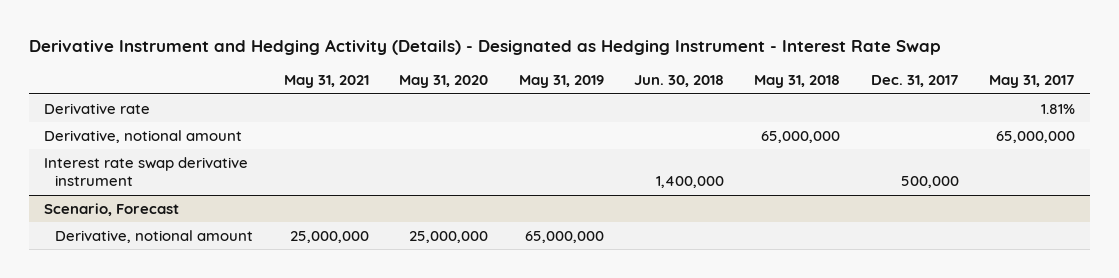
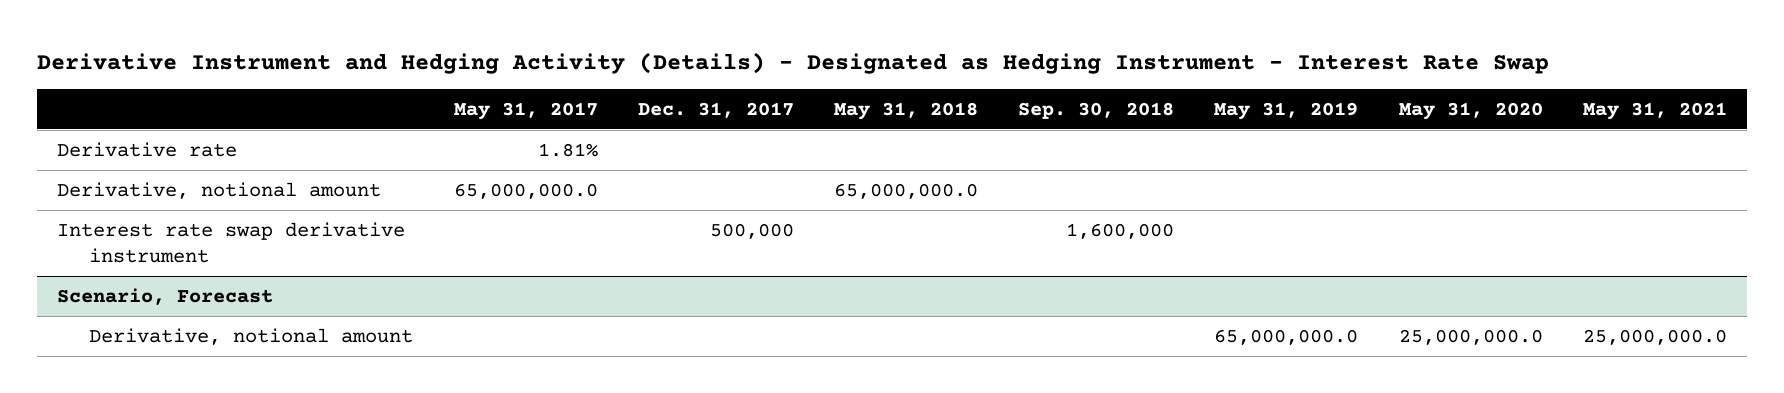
[633,75,724,88] Jun. 30, 2018 -> none
none -> [1018,101,1175,119] Sep. 30, 2018
[761,130,841,143] 65,000,000 -> [833,182,978,199] 65,000,000.0
[996,130,1076,143] 65,000,000 -> [453,182,598,199] 65,000,000.0
[289,230,369,243] 25,000,000 -> [1582,328,1727,345] 25,000,000.0
[409,230,489,243] 25,000,000 -> [1398,328,1543,345] 25,000,000.0
[524,230,604,243] 65,000,000 -> [1214,328,1359,345] 65,000,000.0

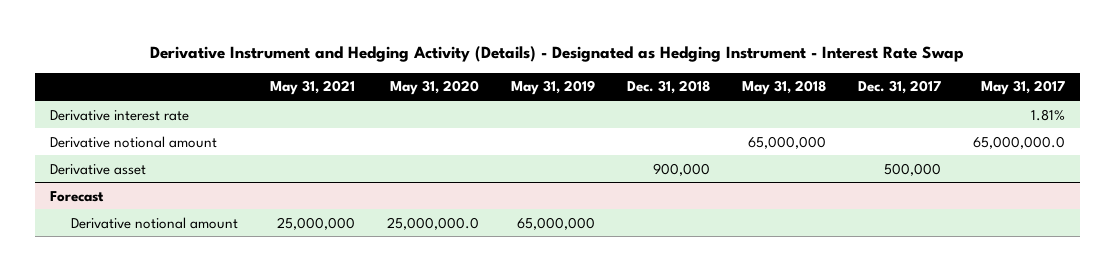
[1018,101,1175,119] Sep. 30, 2018 -> none
none -> [626,80,710,95] Dec. 31, 2018
[56,141,237,157] Derivative rate -> [50,109,190,121] Derivative interest rate
[56,181,381,199] Derivative, notional amount -> [50,135,218,148] Derivative notional amount
[833,182,978,199] 65,000,000.0 -> [747,135,826,149] 65,000,000
[56,221,405,263] Interest rate swap derivative instrument -> [50,163,147,175] Derivative asset
[56,287,273,305] Scenario, Forecast -> [50,190,105,202] Forecast
[89,327,414,345] Derivative, notional amount -> [71,216,239,229] Derivative notional amount
[1214,328,1359,345] 65,000,000.0 -> [517,216,596,230] 65,000,000
[1582,328,1727,345] 25,000,000.0 -> [277,216,356,230] 25,000,000

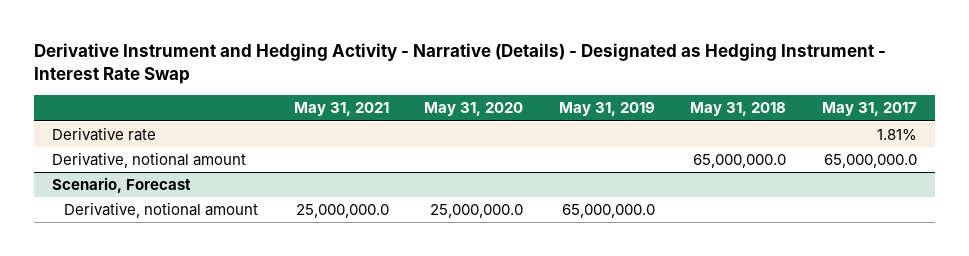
[150,45,965,62] Derivative Instrument and Hedging Activity (Details) - Designated as Hedging Instrument - Interest Rate Swap -> [34,43,887,85] Derivative Instrument and Hedging Activity - Narrative (Details) - Designated as Hedging Instrument - Interest Rate Swap
[626,80,710,95] Dec. 31, 2018 -> none
[857,80,941,95] Dec. 31, 2017 -> none
[50,163,147,175] Derivative asset -> none
[50,109,190,121] Derivative interest rate -> [51,127,156,142] Derivative rate
[50,135,218,148] Derivative notional amount -> [51,152,246,169] Derivative, notional amount
[747,135,826,149] 65,000,000 -> [693,154,787,169] 65,000,000.0
[50,190,105,202] Forecast -> [51,177,191,194] Scenario, Forecast
[71,216,239,229] Derivative notional amount -> [63,202,258,219] Derivative, notional amount
[277,216,356,230] 25,000,000 -> [295,204,389,219] 25,000,000.0
[517,216,596,230] 65,000,000 -> [561,204,655,219] 65,000,000.0

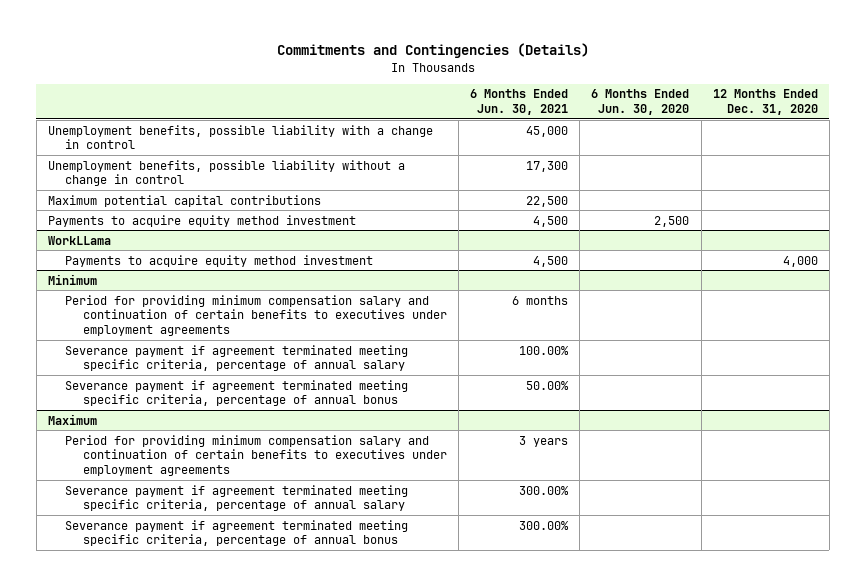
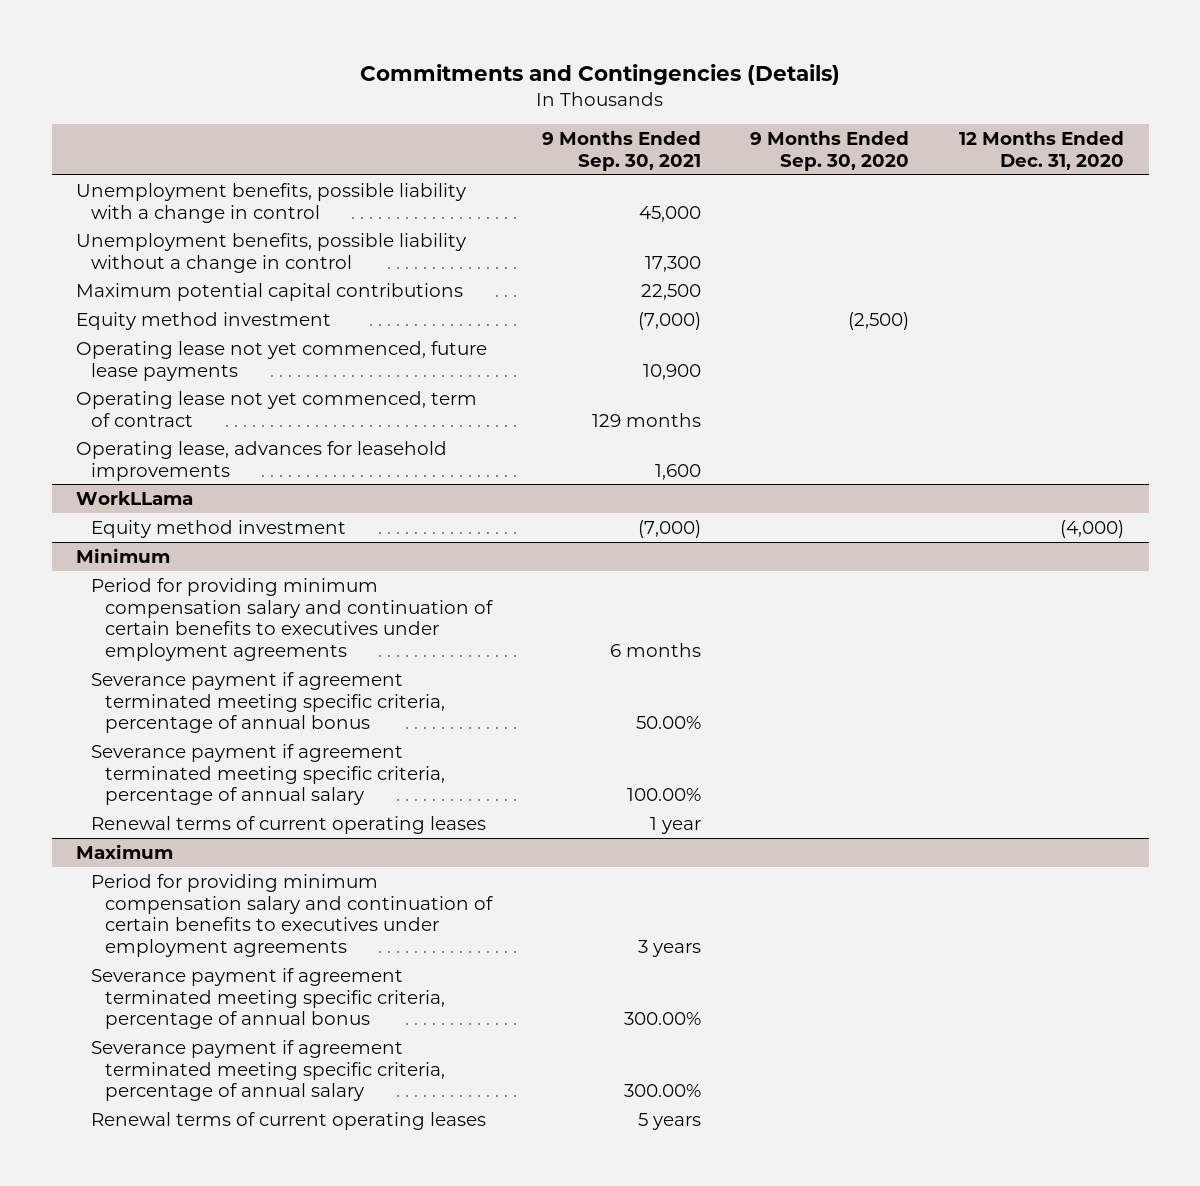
[470,89,569,116] 6 Months Ended Jun. 30, 2021 -> none
[591,89,690,116] 6 Months Ended Jun. 30, 2020 -> none
none -> [541,131,701,172] 9 Months Ended Sep. 30, 2021
none -> [750,131,910,172] 9 Months Ended Sep. 30, 2020
[47,214,356,227] Payments to acquire equity method investment -> [76,311,332,330] Equity method investment
none -> [76,340,488,381] Operating lease not yet commenced, future lease payments
none -> [76,390,478,427] Operating lease not yet commenced, term of contract
none -> [76,440,448,481] Operating lease, advances for leasehold improvements
[65,254,374,267] Payments to acquire equity method investment -> [90,519,346,538] Equity method investment
[782,255,818,267] 4,000 -> [1059,519,1124,538] (4,000)
[65,344,409,372] Severance payment if agreement terminated meeting specific criteria, percentage of annual salary -> [90,743,446,806] Severance payment if agreement terminated meeting specific criteria, percentage of annual salary
none -> [90,815,486,834] Renewal terms of current operating leases
[65,484,409,512] Severance payment if agreement terminated meeting specific criteria, percentage of annual salary -> [90,1039,446,1102] Severance payment if agreement terminated meeting specific criteria, percentage of annual salary
none -> [90,1111,486,1130] Renewal terms of current operating leases

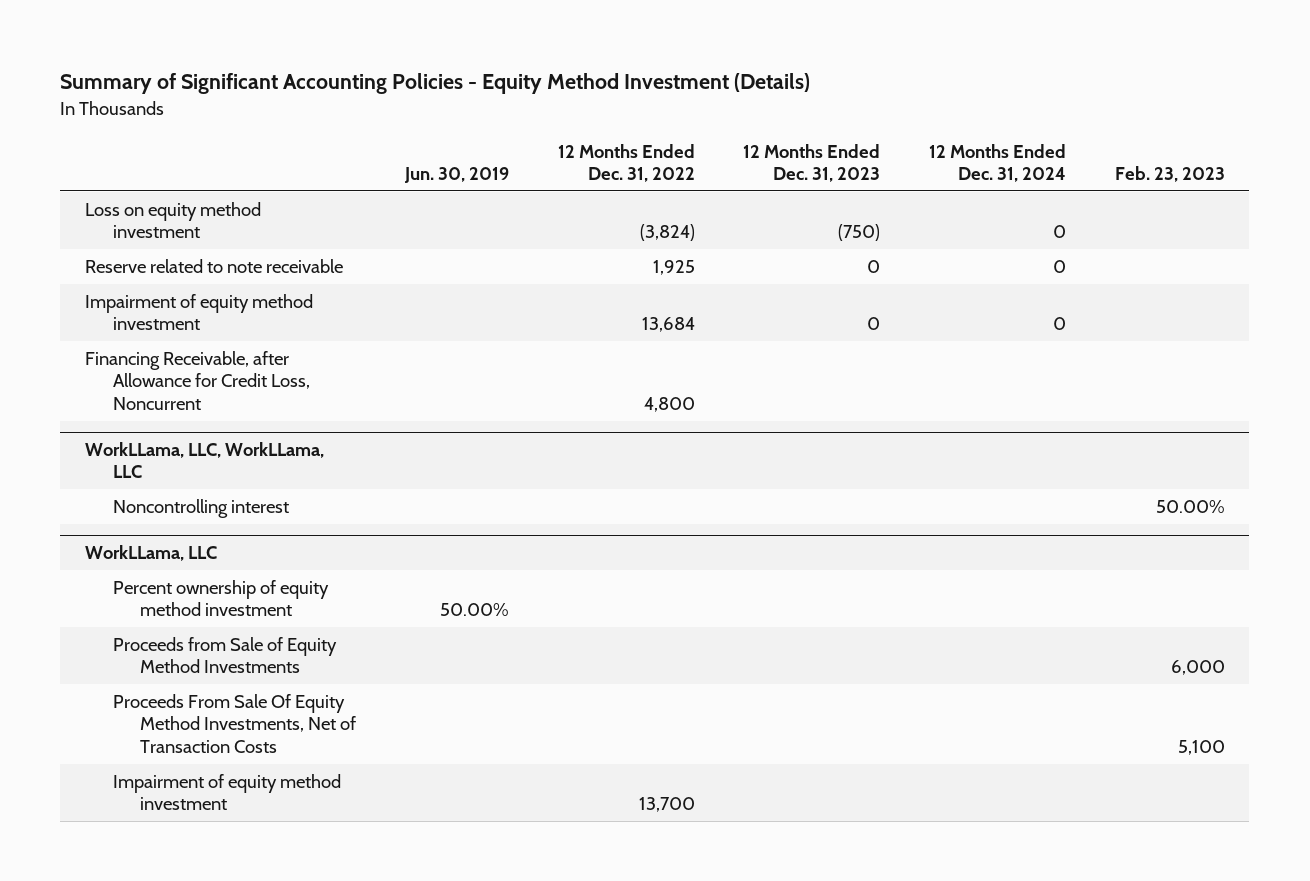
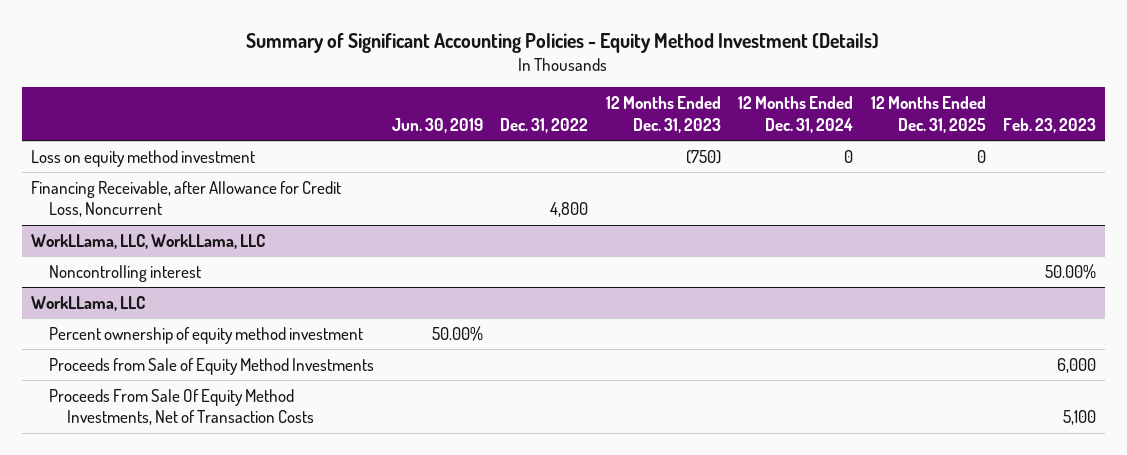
[557,143,695,182] 12 Months Ended Dec. 31, 2022 -> none
none -> [500,117,589,133] Dec. 31, 2022
none -> [870,96,986,133] 12 Months Ended Dec. 31, 2025
[84,259,343,274] Reserve related to note receivable -> none
[84,294,313,331] Impairment of equity method investment -> none
[112,774,341,811] Impairment of equity method investment -> none

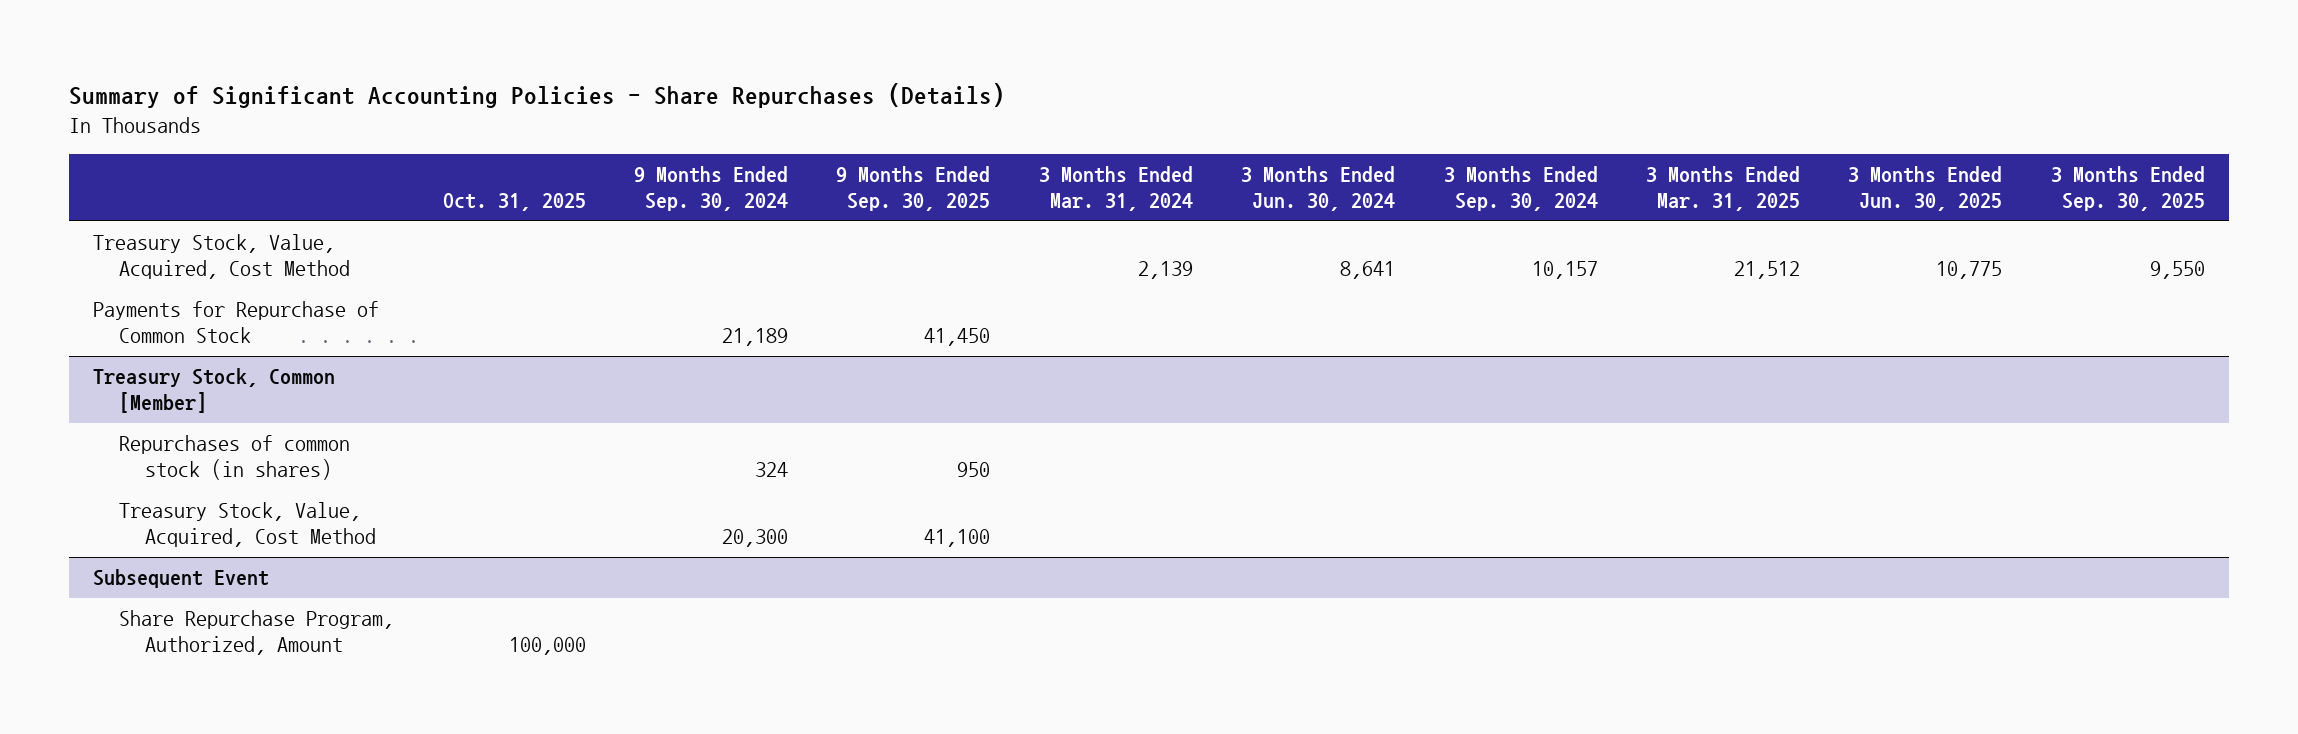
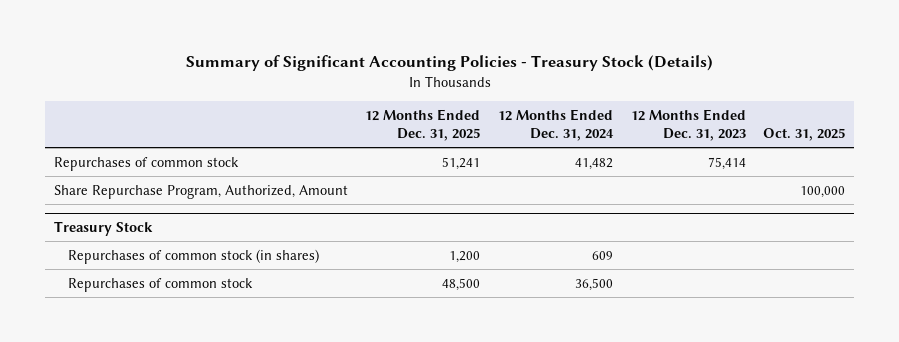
[69,82,1006,108] Summary of Significant Accounting Policies - Share Repurchases (Details) -> [185,55,713,72] Summary of Significant Accounting Policies - Treasury Stock (Details)
[634,166,789,211] 9 Months Ended Sep. 30, 2024 -> none
[836,166,991,211] 9 Months Ended Sep. 30, 2025 -> none
[1038,166,1193,211] 3 Months Ended Mar. 31, 2024 -> none
[1241,166,1396,211] 3 Months Ended Jun. 30, 2024 -> none
[1443,166,1598,211] 3 Months Ended Sep. 30, 2024 -> none
[1646,166,1801,211] 3 Months Ended Mar. 31, 2025 -> none
[1848,166,2003,211] 3 Months Ended Jun. 30, 2025 -> none
[2050,166,2205,211] 3 Months Ended Sep. 30, 2025 -> none
none -> [365,108,481,141] 12 Months Ended Dec. 31, 2025
none -> [498,108,615,141] 12 Months Ended Dec. 31, 2024
none -> [630,108,746,141] 12 Months Ended Dec. 31, 2023
[93,301,380,343] Payments for Repurchase of Common Stock -> none
[93,234,351,279] Treasury Stock, Value, Acquired, Cost Method -> [53,156,239,171] Repurchases of common stock
none -> [53,184,348,199] Share Repurchase Program, Authorized, Amount
[93,368,336,413] Treasury Stock, Common [Member] -> [53,220,153,236] Treasury Stock
[93,569,270,589] Subsequent Event -> none
[119,610,395,655] Share Repurchase Program, Authorized, Amount -> none
[119,502,377,547] Treasury Stock, Value, Acquired, Cost Method -> [67,277,253,292] Repurchases of common stock

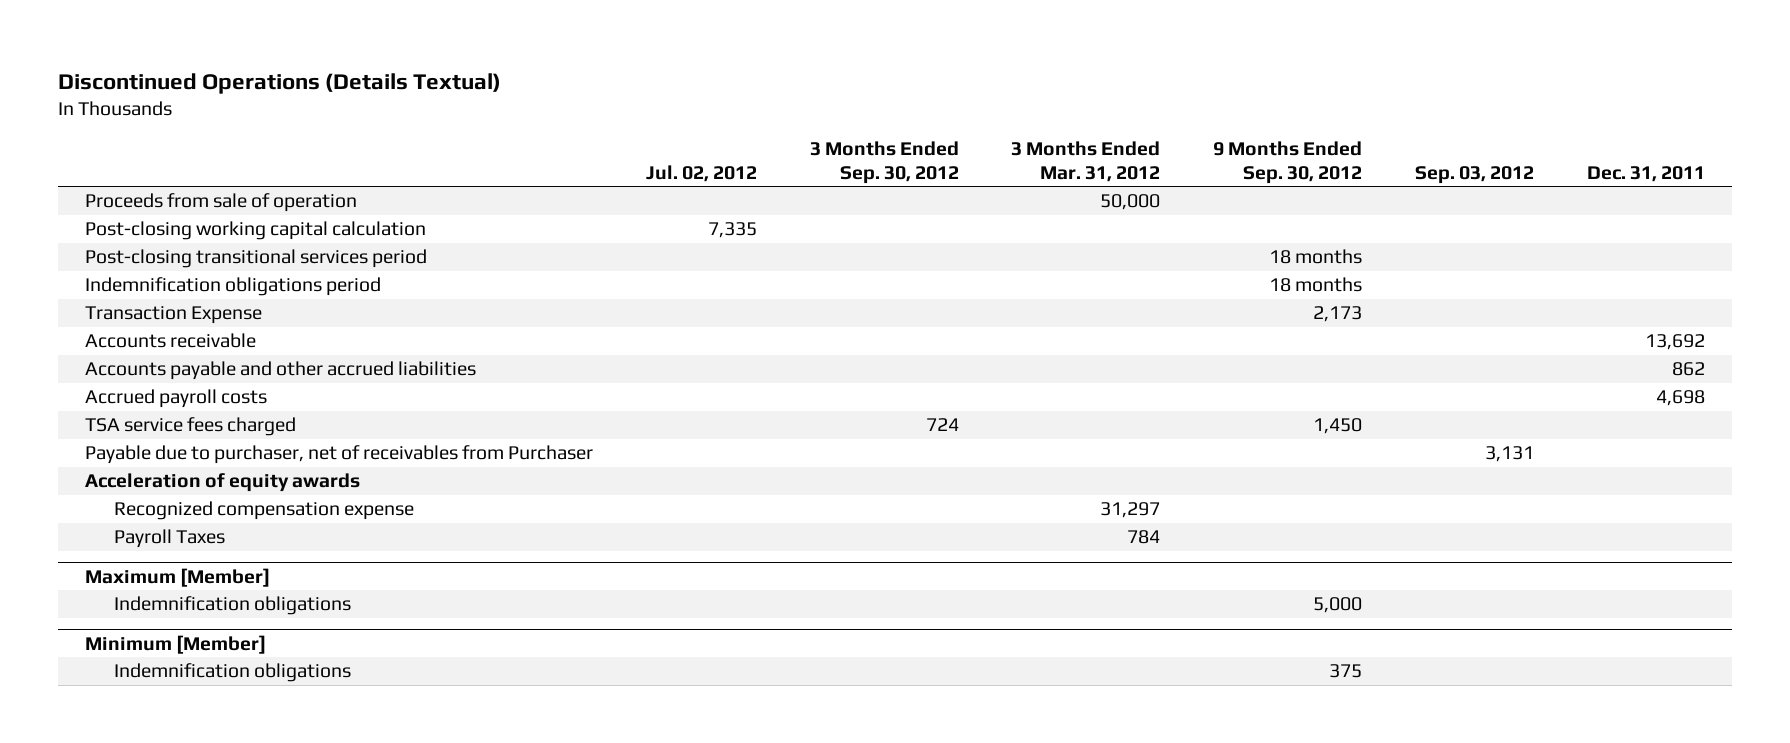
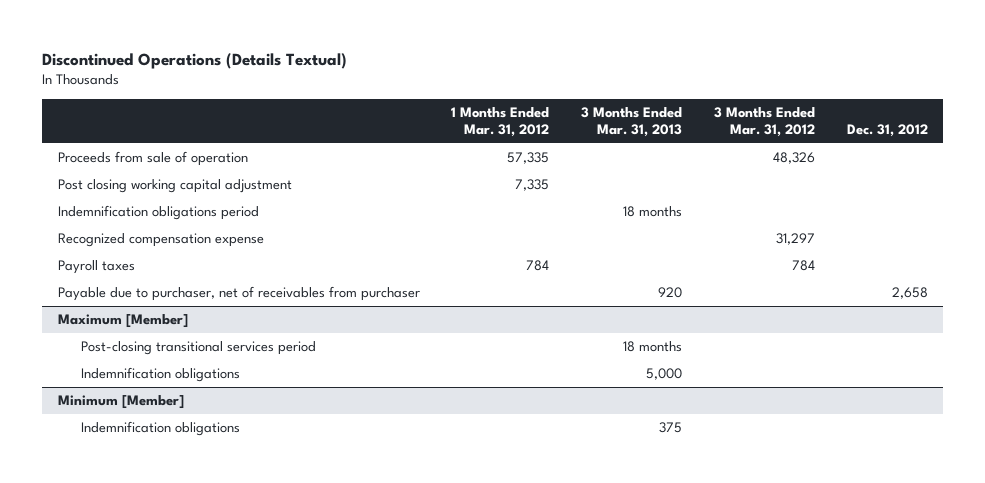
[645,164,757,182] Jul. 02, 2012 -> none
[809,141,959,184] 3 Months Ended Sep. 30, 2012 -> none
[1213,141,1363,184] 9 Months Ended Sep. 30, 2012 -> none
[1415,165,1535,184] Sep. 03, 2012 -> none
[1587,165,1706,182] Dec. 31, 2011 -> none
none -> [451,107,550,138] 1 Months Ended Mar. 31, 2012
none -> [581,107,683,138] 3 Months Ended Mar. 31, 2013
none -> [846,124,928,138] Dec. 31, 2012
[84,249,427,269] Post-closing transitional services period -> none
[1100,194,1161,211] 50,000 -> [772,152,815,165] 48,326
[84,221,426,241] Post-closing working capital calculation -> [57,179,292,194] Post closing working capital adjustment
[84,306,262,325] Transaction Expense -> none
[84,333,256,349] Accounts receivable -> none
[84,361,476,381] Accounts payable and other accrued liabilities -> none
[84,389,267,409] Accrued payroll costs -> none
[84,417,296,437] TSA service fees charged -> none
[84,445,593,465] Payable due to purchaser, net of receivables from Purchaser -> none
[84,473,360,493] Acceleration of equity awards -> none
[113,529,225,549] Payroll Taxes -> [57,260,135,275] Payroll taxes
none -> [57,286,420,302] Payable due to purchaser, net of receivables from purchaser
none -> [80,341,316,356] Post-closing transitional services period

